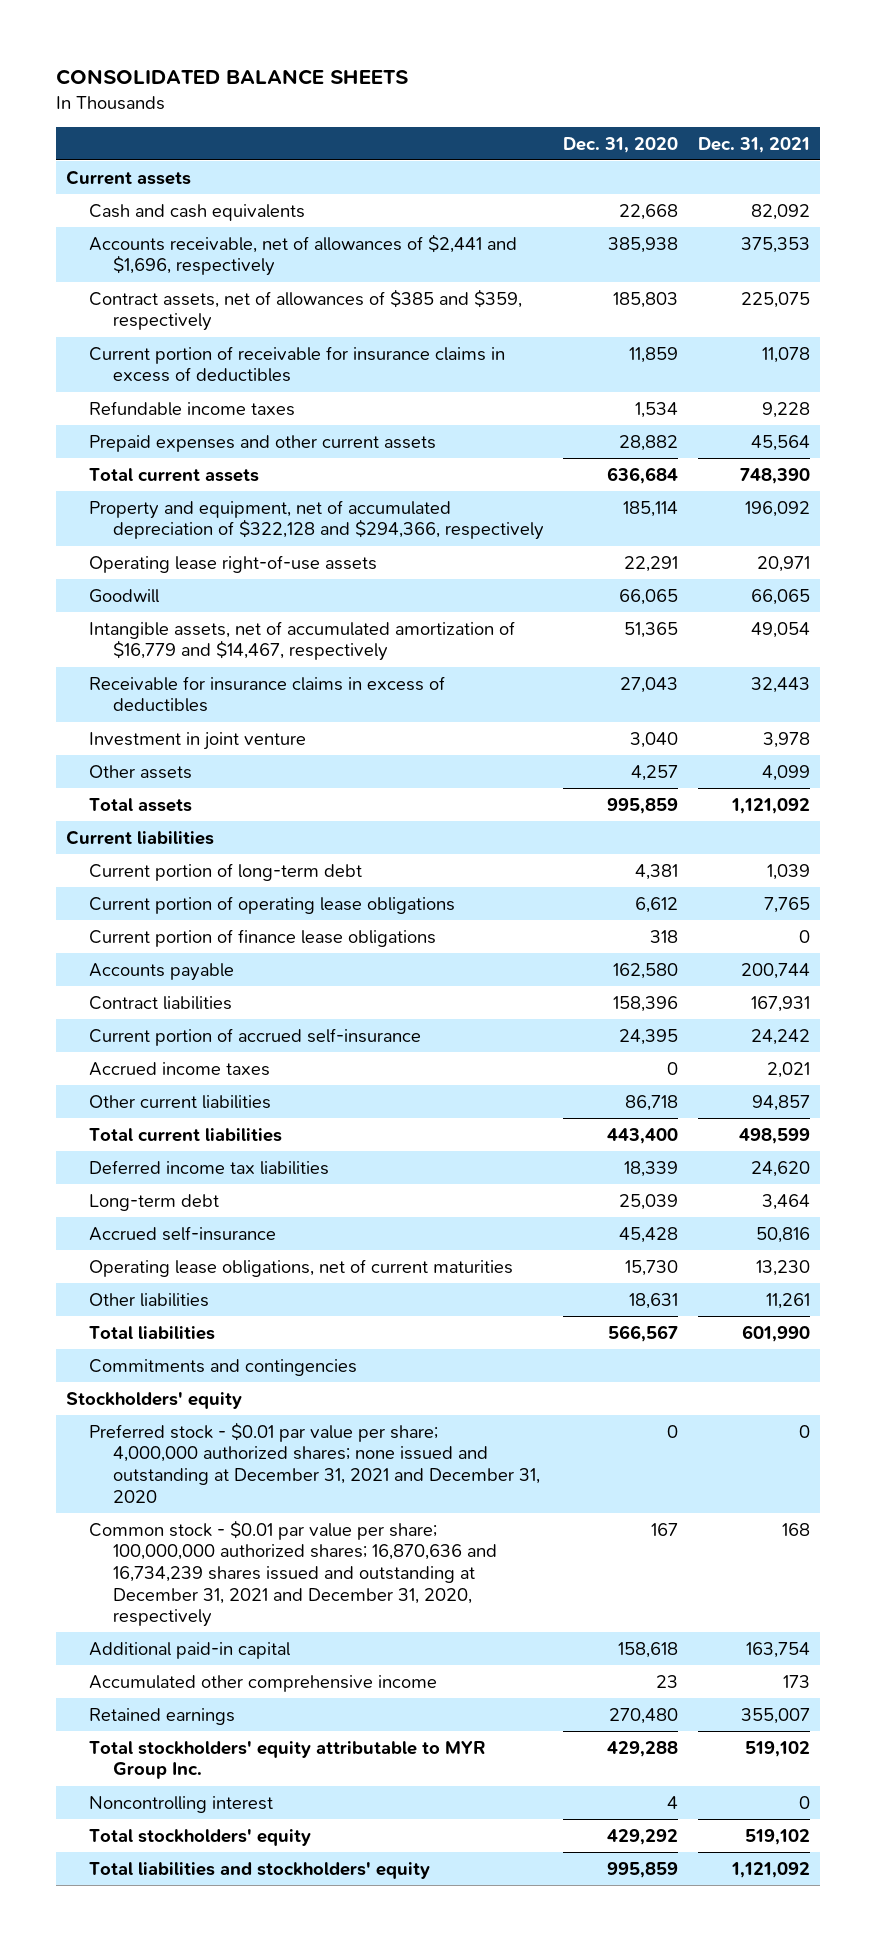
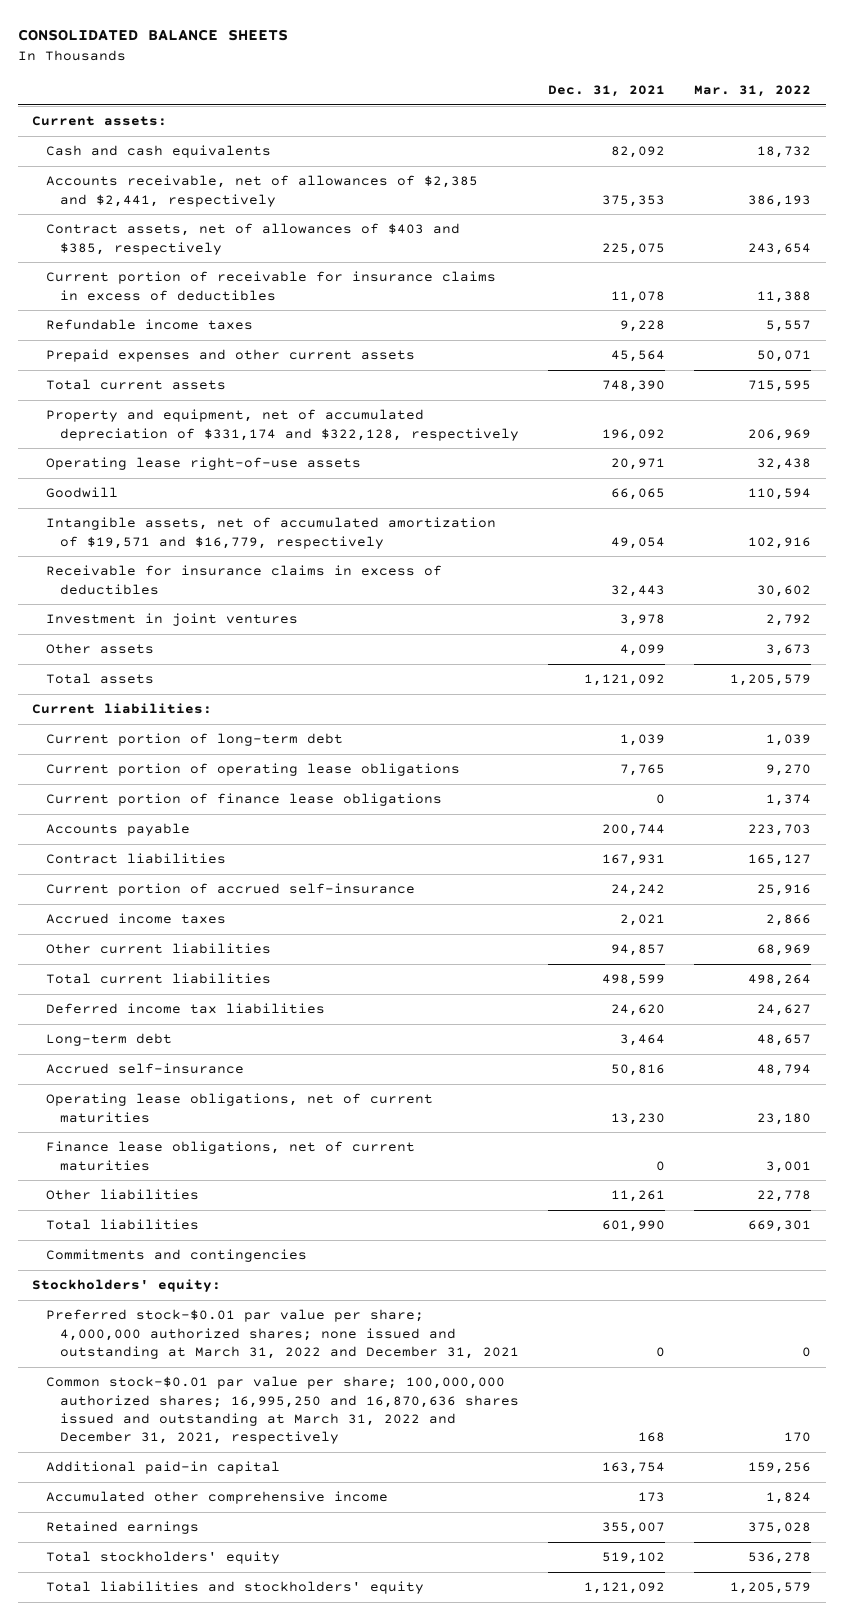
[563,136,679,153] Dec. 31, 2020 -> none
none -> [694,84,812,97] Mar. 31, 2022
[65,169,191,185] Current assets -> [32,116,168,127] Current assets:
[89,233,518,277] Accounts receivable, net of allowances of $2,441 and $1,696, respectively -> [46,175,479,207] Accounts receivable, net of allowances of $2,385 and $2,441, respectively
[89,288,523,332] Contract assets, net of allowances of $385 and $359, respectively -> [46,223,461,255] Contract assets, net of allowances of $403 and $385, respectively
[89,499,544,541] Property and equipment, net of accumulated depreciation of $322,128 and $294,366, respectively -> [46,409,519,441] Property and equipment, net of accumulated depreciation of $331,174 and $322,128, respectively
[89,620,516,662] Intangible assets, net of accumulated amortization of $16,779 and $14,467, respectively -> [46,517,497,549] Intangible assets, net of accumulated amortization of $19,571 and $16,779, respectively
[89,731,307,750] Investment in joint venture -> [46,613,299,627] Investment in joint ventures
[65,829,214,845] Current liabilities -> [32,703,213,715] Current liabilities:
none -> [46,1141,416,1171] Finance lease obligations, net of current maturities
[65,1391,242,1409] Stockholders' equity -> [32,1279,222,1293] Stockholders' equity:
[89,1421,540,1503] Preferred stock - $0.01 par value per share; 4,000,000 authorized shares; none issued and outstanding at December 31, 2021 and December 31, 2020 -> [46,1309,519,1360] Preferred stock-$0.01 par value per share; 4,000,000 authorized shares; none issued and outstanding at March 31, 2022 and December 31, 2021
[89,1519,497,1628] Common stock - $0.01 par value per share; 100,000,000 authorized shares; 16,870,636 and 16,734,239 shares issued and outstanding at December 31, 2021 and December 31, 2020, respectively -> [46,1376,519,1445] Common stock-$0.01 par value per share; 100,000,000 authorized shares; 16,995,250 and 16,870,636 shares issued and outstanding at March 31, 2022 and December 31, 2021, respectively
[89,1740,487,1780] Total stockholders' equity attributable to MYR Group Inc. -> none
[89,1795,274,1813] Noncontrolling interest -> none

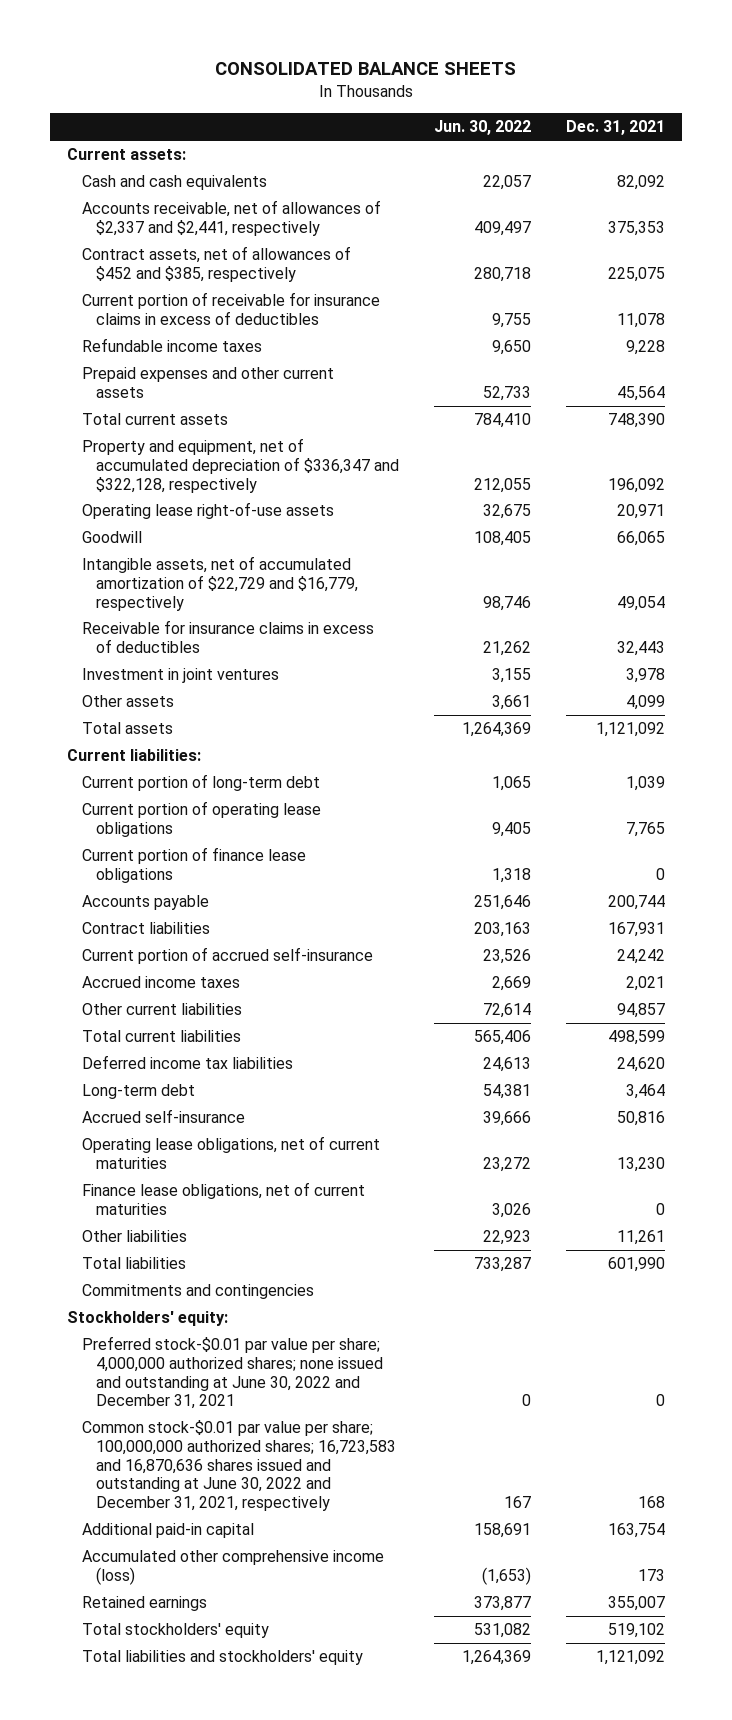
[694,84,812,97] Mar. 31, 2022 -> none
none -> [433,120,531,136] Jun. 30, 2022
[46,175,479,207] Accounts receivable, net of allowances of $2,385 and $2,441, respectively -> [81,200,381,237] Accounts receivable, net of allowances of $2,337 and $2,441, respectively
[46,223,461,255] Contract assets, net of allowances of $403 and $385, respectively -> [81,246,351,283] Contract assets, net of allowances of $452 and $385, respectively
[46,409,519,441] Property and equipment, net of accumulated depreciation of $331,174 and $322,128, respectively -> [81,438,399,493] Property and equipment, net of accumulated depreciation of $336,347 and $322,128, respectively
[46,517,497,549] Intangible assets, net of accumulated amortization of $19,571 and $16,779, respectively -> [81,556,358,611] Intangible assets, net of accumulated amortization of $22,729 and $16,779, respectively
[46,1309,519,1360] Preferred stock-$0.01 par value per share; 4,000,000 authorized shares; none issued and outstanding at March 31, 2022 and December 31, 2021 -> [81,1336,383,1410] Preferred stock-$0.01 par value per share; 4,000,000 authorized shares; none issued and outstanding at June 30, 2022 and December 31, 2021
[46,1376,519,1445] Common stock-$0.01 par value per share; 100,000,000 authorized shares; 16,995,250 and 16,870,636 shares issued and outstanding at March 31, 2022 and December 31, 2021, respectively -> [81,1420,396,1512] Common stock-$0.01 par value per share; 100,000,000 authorized shares; 16,723,583 and 16,870,636 shares issued and outstanding at June 30, 2022 and December 31, 2021, respectively
[46,1491,389,1505] Accumulated other comprehensive income -> [81,1550,384,1586] Accumulated other comprehensive income (loss)

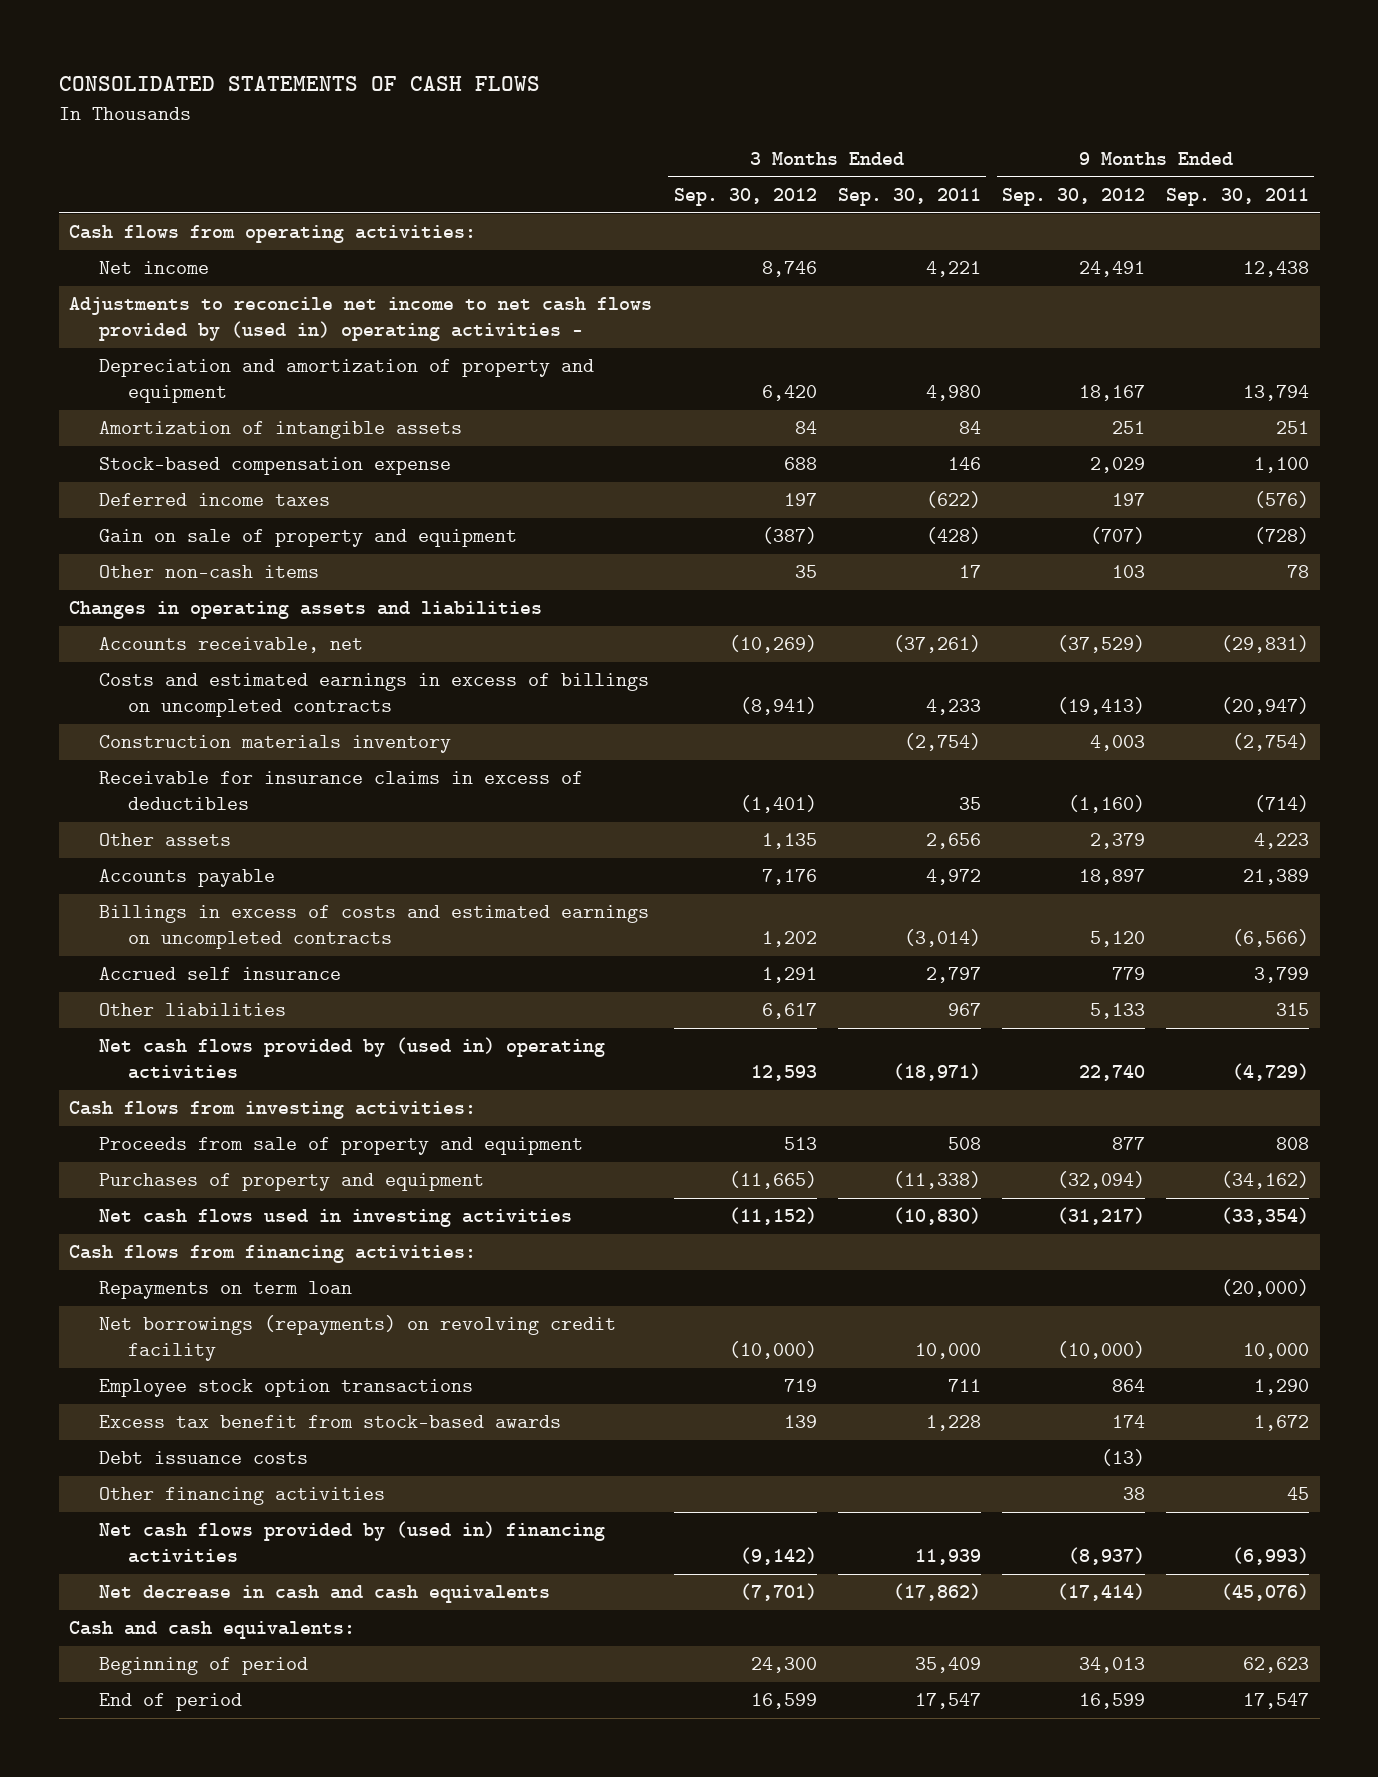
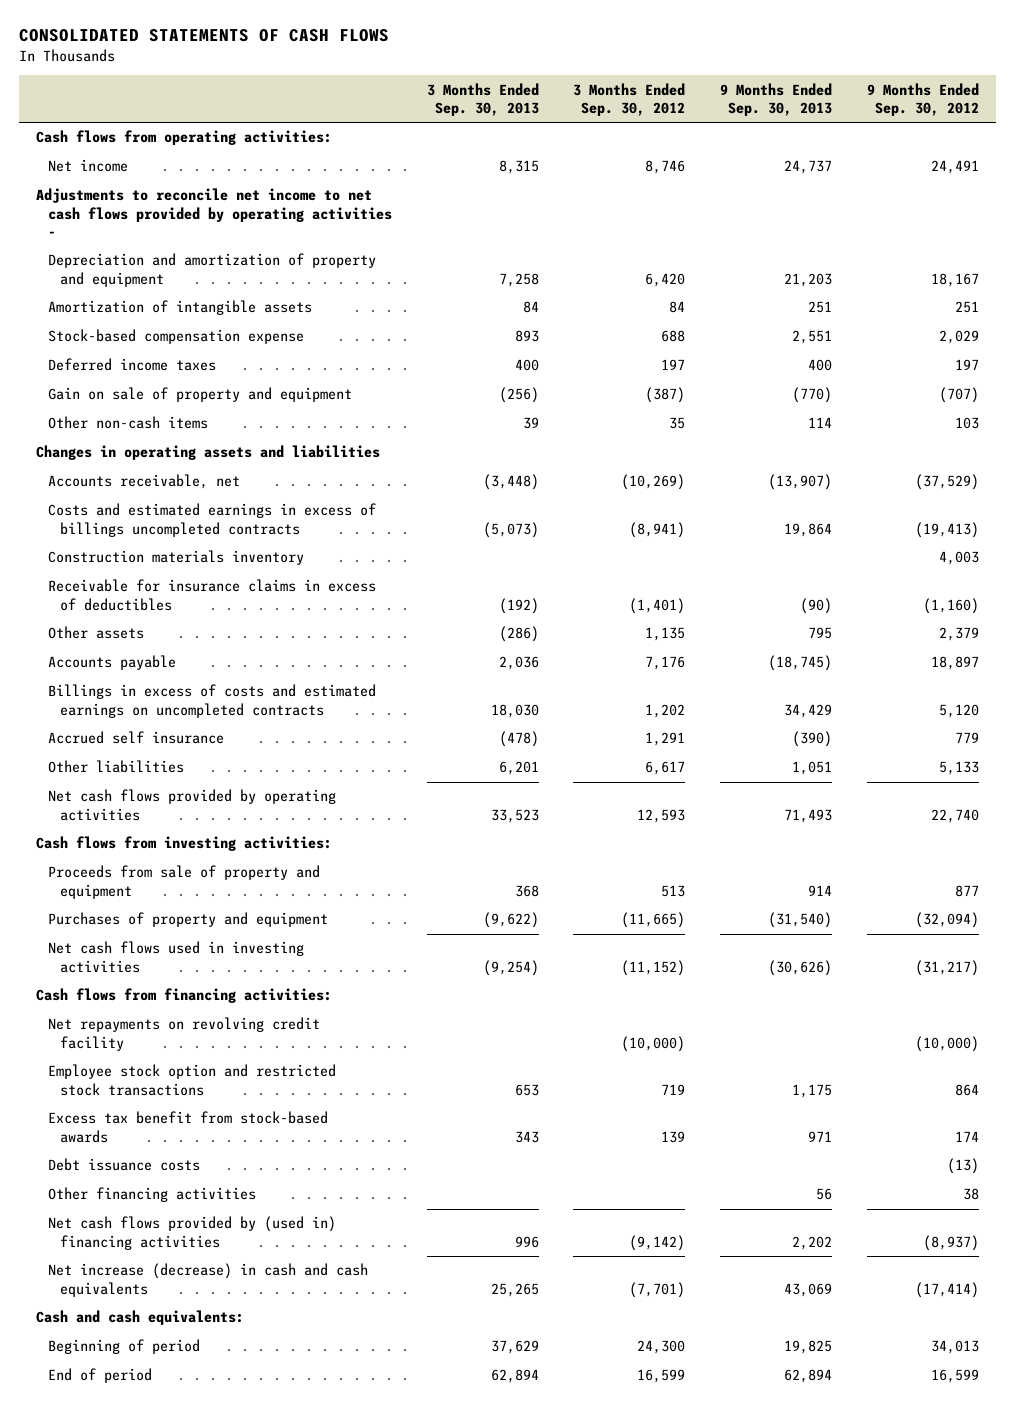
[837,188,981,207] Sep. 30, 2011 -> none
[1166,188,1310,207] Sep. 30, 2011 -> none
none -> [426,82,539,116] 3 Months Ended Sep. 30, 2013
none -> [719,82,832,116] 9 Months Ended Sep. 30, 2013
[69,297,653,342] Adjustments to reconcile net income to net cash flows provided by (used in) operating activities - -> [35,188,392,237] Adjustments to reconcile net income to net cash flows provided by operating activities -
[98,673,649,718] Costs and estimated earnings in excess of billings on uncompleted contracts -> [47,503,376,537] Costs and estimated earnings in excess of billings uncompleted contracts
[98,1037,605,1080] Net cash flows provided by (used in) operating activities -> [47,789,336,821] Net cash flows provided by operating activities
[98,1281,352,1300] Repayments on term loan -> none
[98,1315,616,1362] Net borrowings (repayments) on revolving credit facility -> [47,1017,320,1051] Net repayments on revolving credit facility
[98,1379,473,1398] Employee stock option transactions -> [47,1064,336,1096] Employee stock option and restricted stock transactions
[98,1585,550,1604] Net decrease in cash and cash equivalents -> [47,1263,368,1297] Net increase (decrease) in cash and cash equivalents

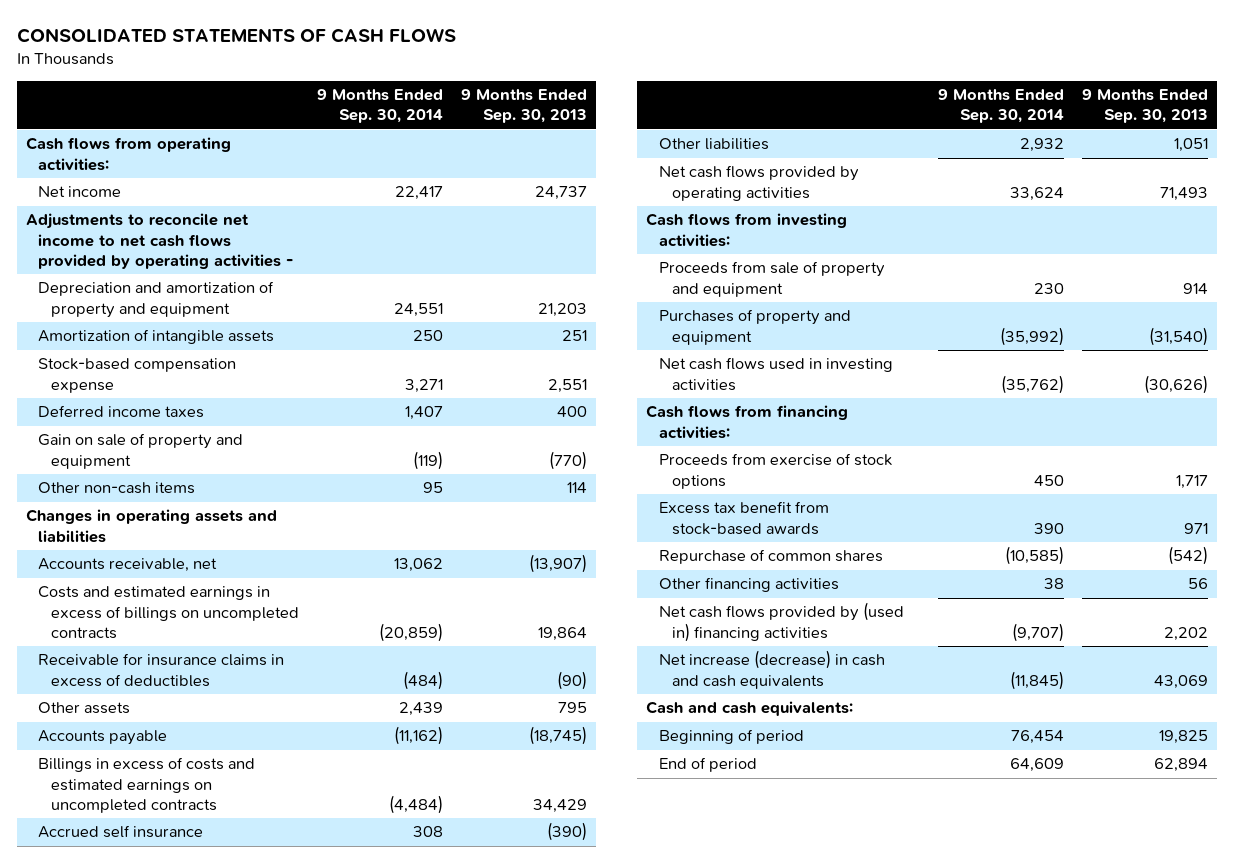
[426,82,539,116] 3 Months Ended Sep. 30, 2013 -> none
[573,82,686,116] 3 Months Ended Sep. 30, 2012 -> none
[866,82,979,116] 9 Months Ended Sep. 30, 2012 -> none
none -> [317,89,444,124] 9 Months Ended Sep. 30, 2014
[47,550,304,566] Construction materials inventory -> none
[47,503,376,537] Costs and estimated earnings in excess of billings uncompleted contracts -> [38,586,300,639] Costs and estimated earnings in excess of billings on uncompleted contracts
[47,1017,320,1051] Net repayments on revolving credit facility -> none
[47,1064,336,1096] Employee stock option and restricted stock transactions -> none
none -> [659,453,893,489] Proceeds from exercise of stock options
[47,1158,200,1172] Debt issuance costs -> none
none -> [659,549,884,565] Repurchase of common shares

